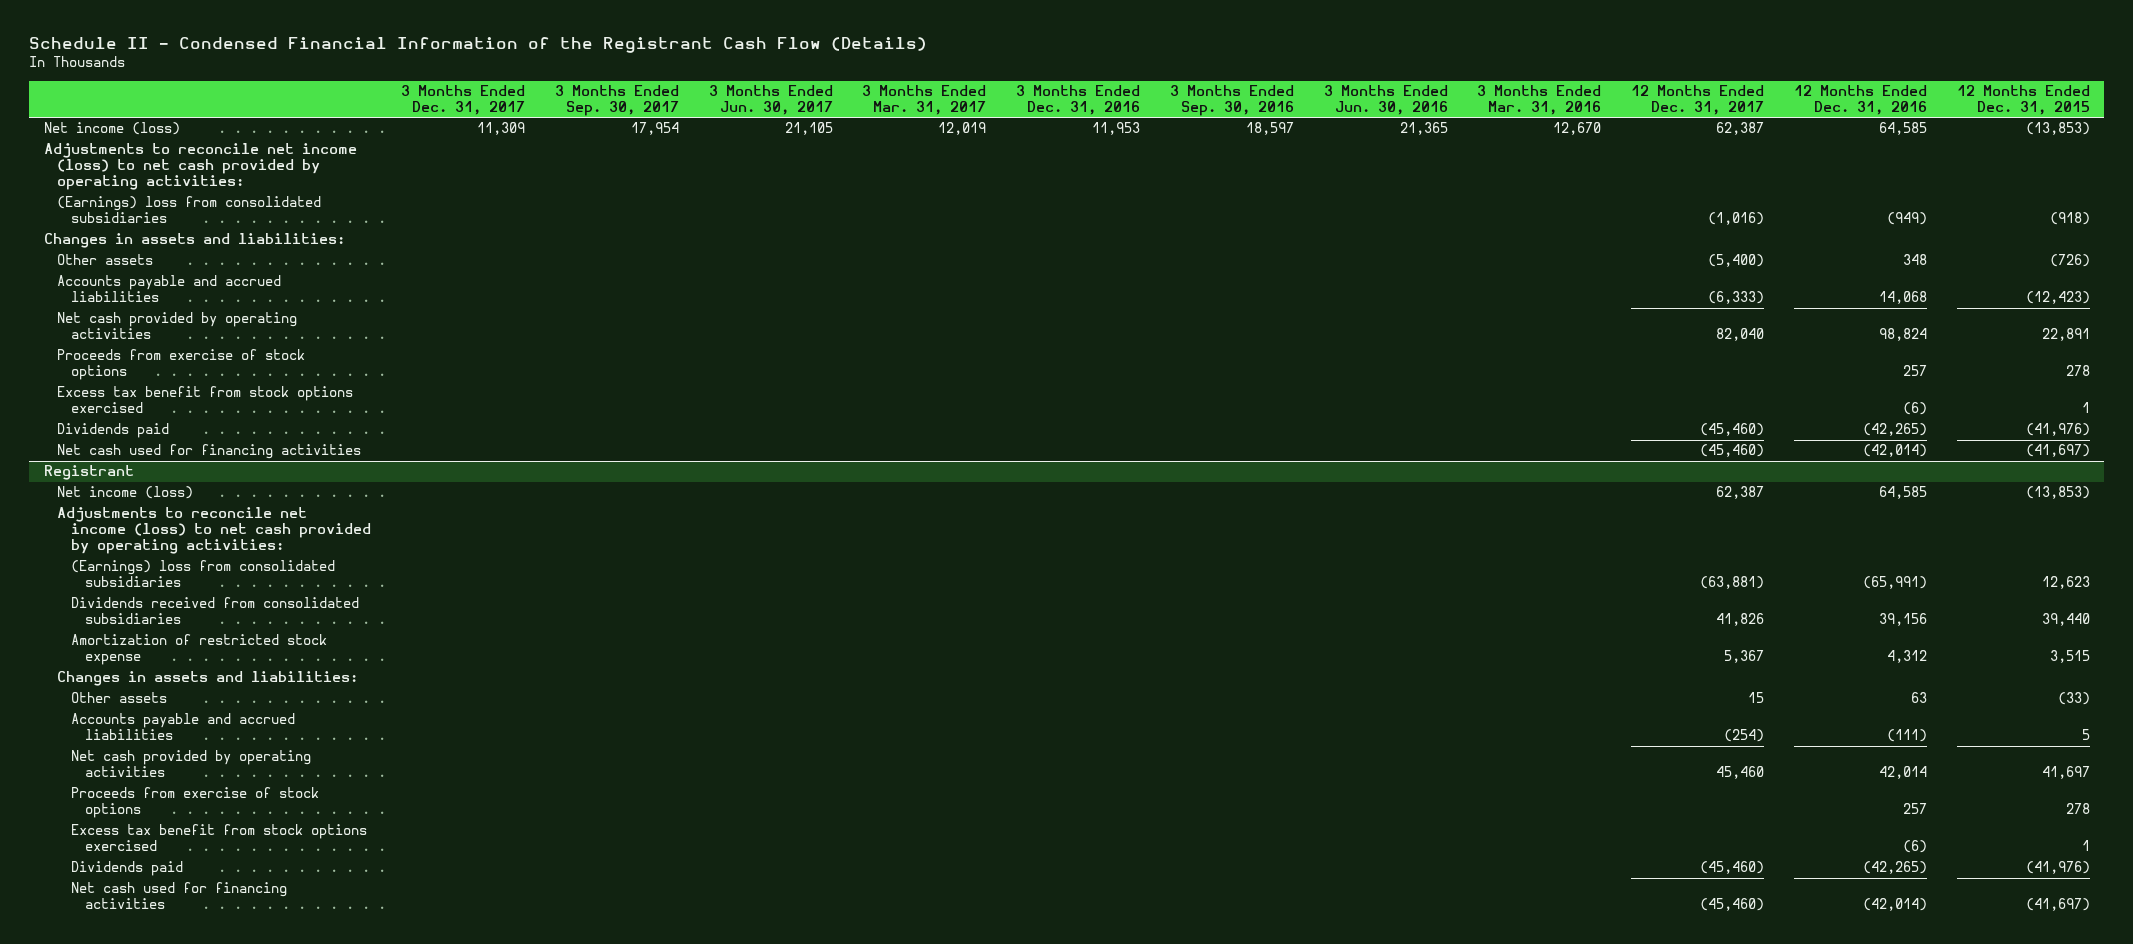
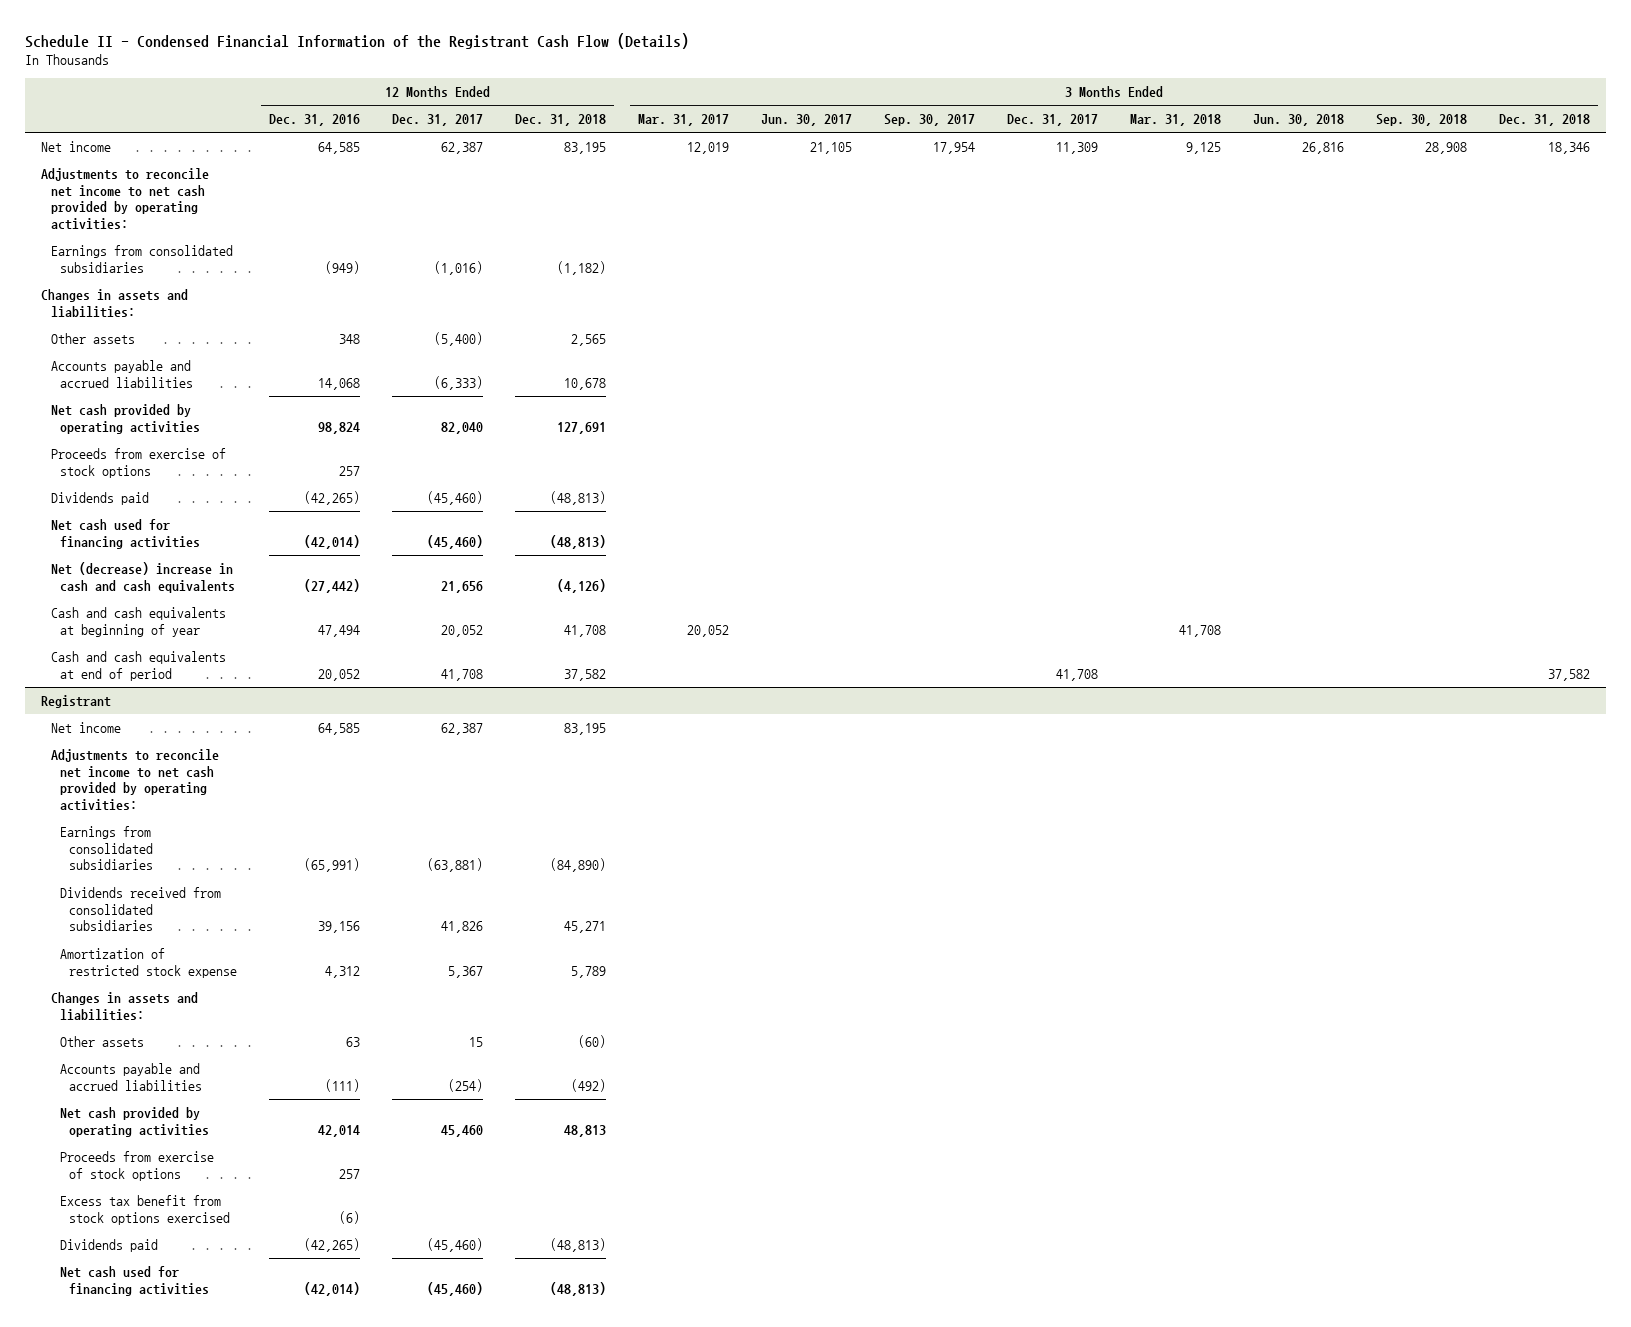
[1016,84,1141,116] 3 Months Ended Dec. 31, 2016 -> none
[1169,84,1294,117] 3 Months Ended Sep. 30, 2016 -> none
[1323,84,1448,116] 3 Months Ended Jun. 30, 2016 -> none
[1477,84,1602,116] 3 Months Ended Mar. 31, 2016 -> none
[1956,84,2090,116] 12 Months Ended Dec. 31, 2015 -> none
none -> [515,114,607,127] Dec. 31, 2018
none -> [1130,114,1222,127] Mar. 31, 2018
none -> [1253,114,1345,127] Jun. 30, 2018
none -> [1376,114,1468,127] Sep. 30, 2018
none -> [1499,114,1591,127] Dec. 31, 2018
[43,122,180,136] Net income (loss) -> [41,141,112,153] Net income
[43,143,357,191] Adjustments to reconcile net income (loss) to net cash provided by operating activities: -> [41,168,210,230] Adjustments to reconcile net income to net cash provided by operating activities:
[57,196,322,224] (Earnings) loss from consolidated subsidiaries -> [50,245,233,273] Earnings from consolidated subsidiaries
[57,386,354,414] Excess tax benefit from stock options exercised -> none
none -> [50,562,235,593] Net (decrease) increase in cash and cash equivalents
none -> [50,607,226,637] Cash and cash equivalents at beginning of year
none -> [50,651,226,681] Cash and cash equivalents at end of period
[57,486,194,500] Net income (loss) -> [50,722,121,734] Net income
[57,507,372,555] Adjustments to reconcile net income (loss) to net cash provided by operating activities: -> [50,749,219,811] Adjustments to reconcile net income to net cash provided by operating activities:
[71,560,336,588] (Earnings) loss from consolidated subsidiaries -> [59,826,154,871] Earnings from consolidated subsidiaries

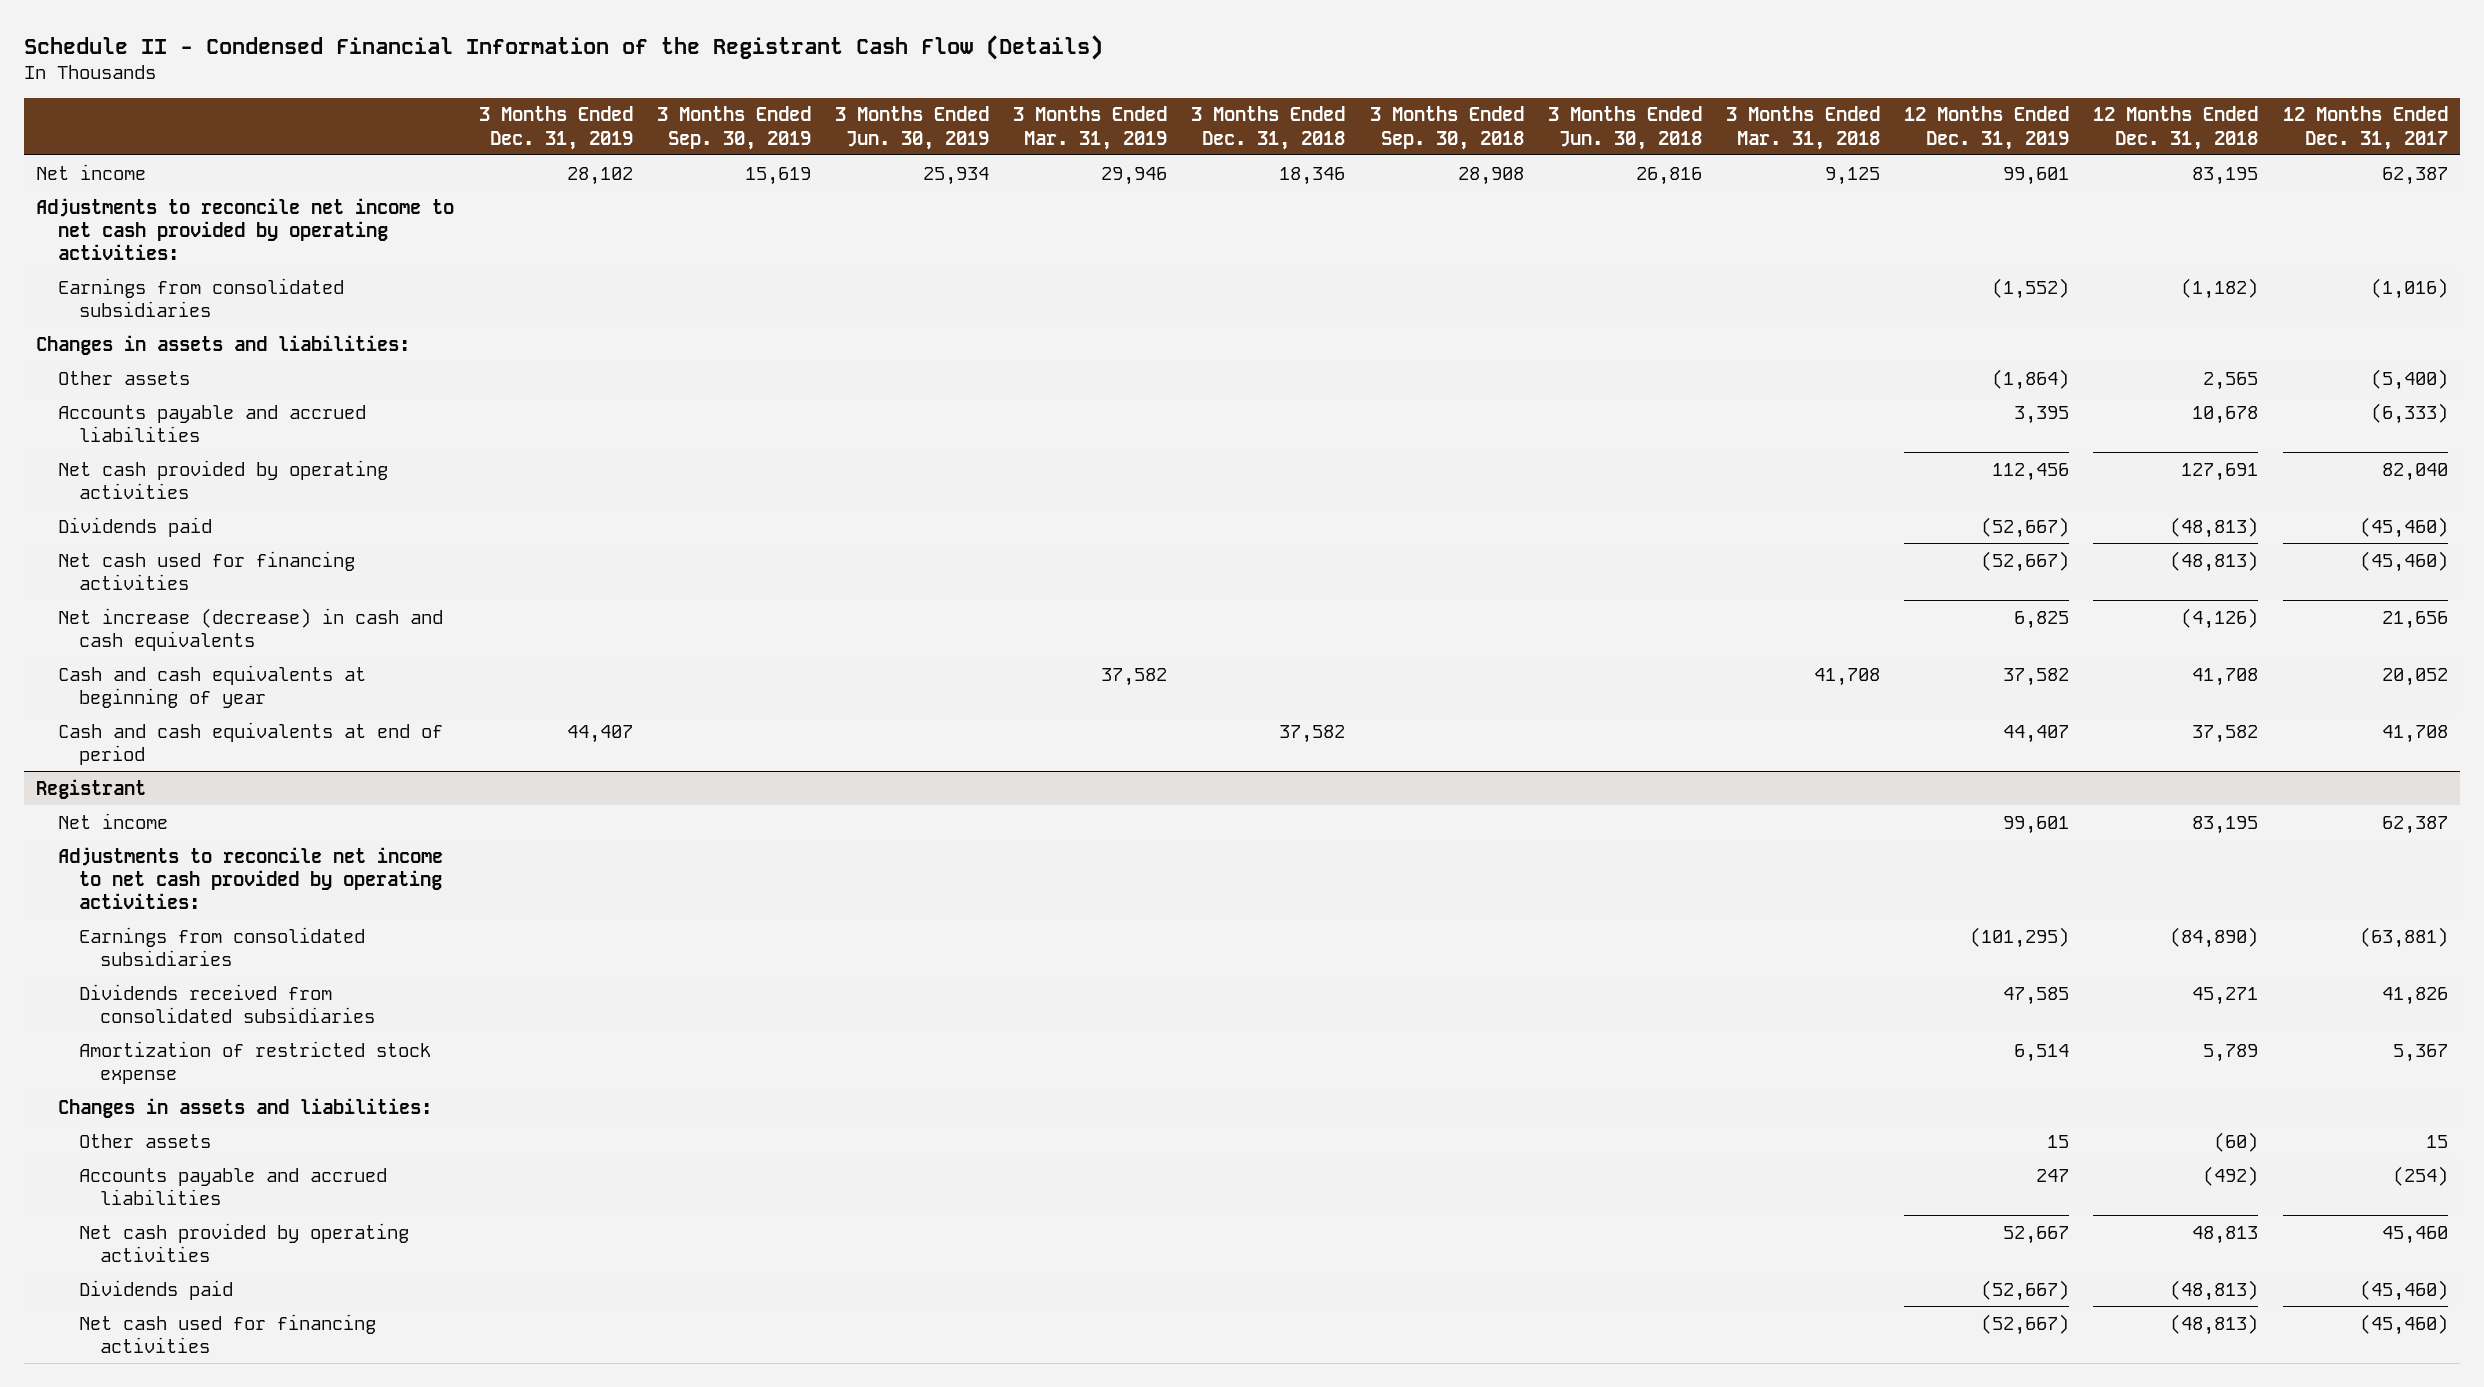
[269,114,361,127] Dec. 31, 2016 -> none
[638,114,730,127] Mar. 31, 2017 -> none
[761,114,853,127] Jun. 30, 2017 -> none
[884,114,976,127] Sep. 30, 2017 -> none
[1007,114,1099,127] Dec. 31, 2017 -> none
none -> [478,106,633,150] 3 Months Ended Dec. 31, 2019
none -> [656,106,811,150] 3 Months Ended Sep. 30, 2019
none -> [834,106,989,150] 3 Months Ended Jun. 30, 2019
none -> [1013,106,1168,150] 3 Months Ended Mar. 31, 2019
none -> [1904,106,2070,150] 12 Months Ended Dec. 31, 2019
[50,448,226,478] Proceeds from exercise of stock options -> none
[50,562,235,593] Net (decrease) increase in cash and cash equivalents -> [57,607,443,651] Net increase (decrease) in cash and cash equivalents
[59,1151,214,1181] Proceeds from exercise of stock options -> none
[59,1195,231,1225] Excess tax benefit from stock options exercised -> none

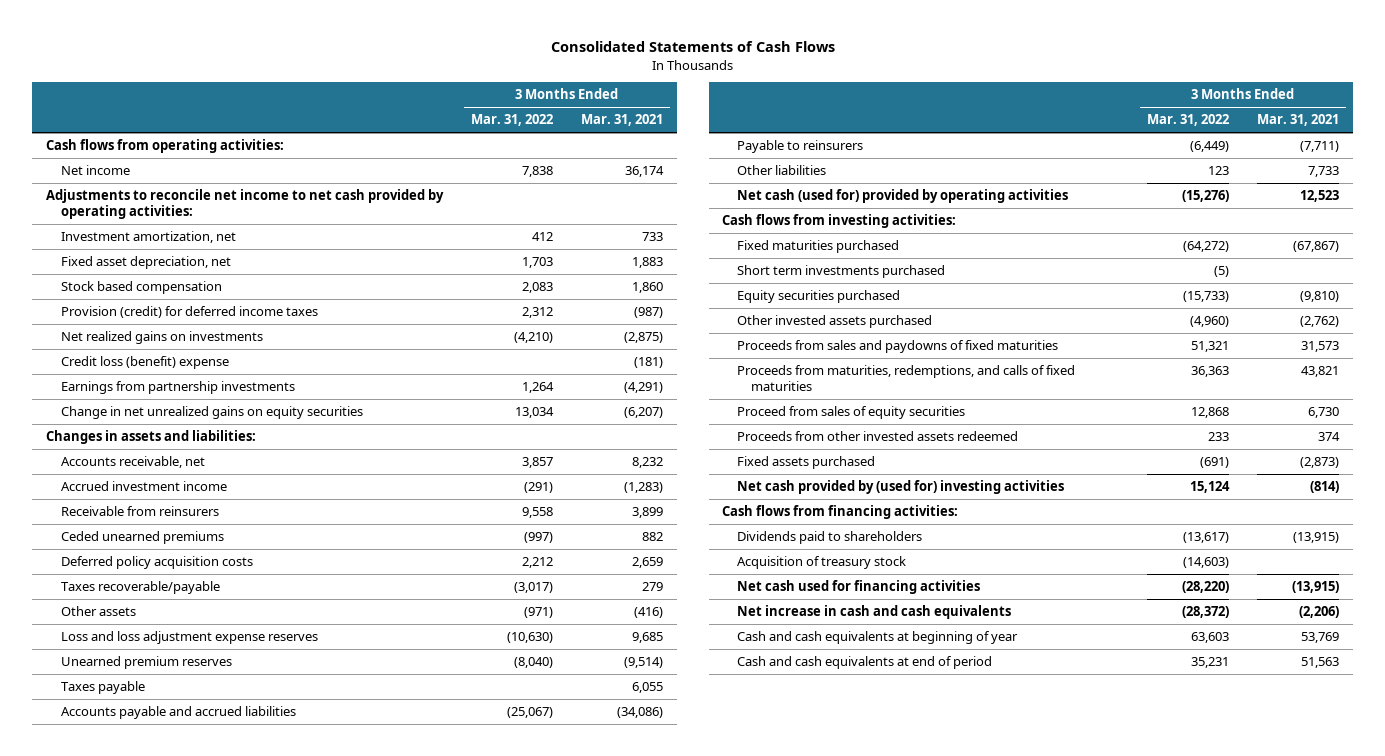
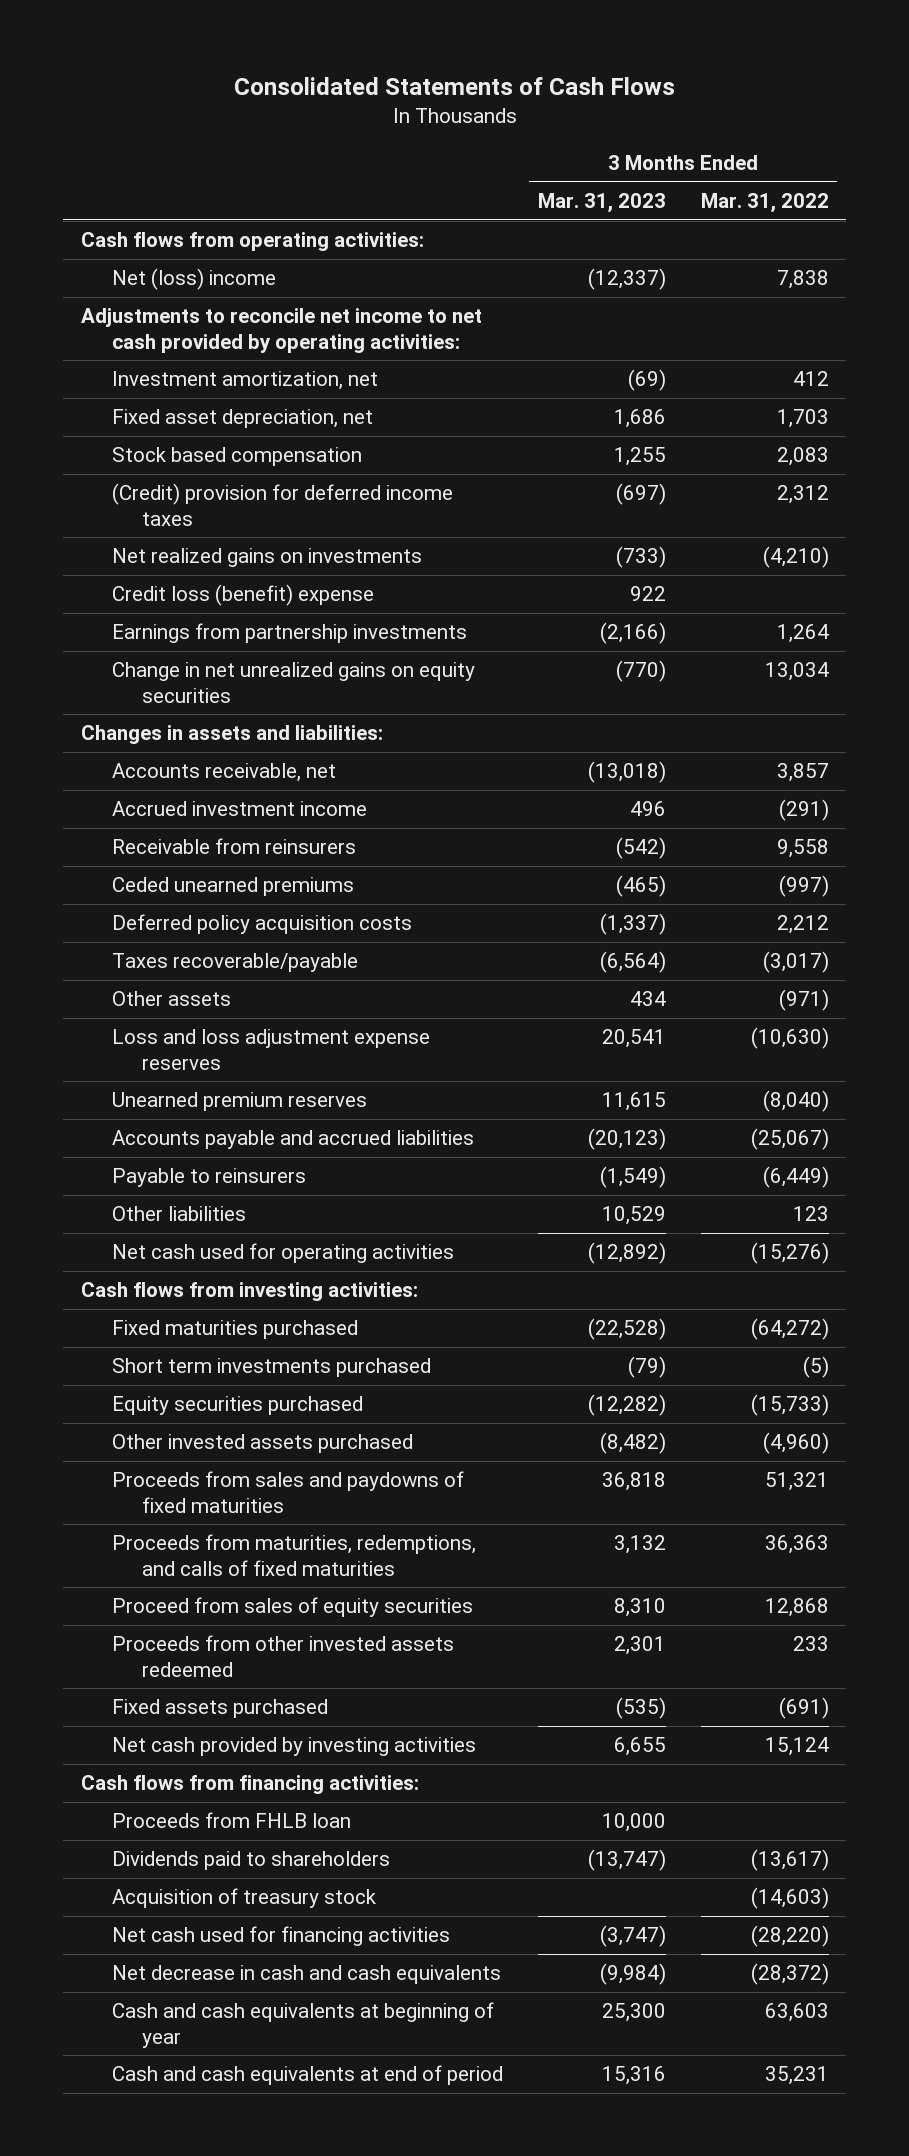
[580,114,663,127] Mar. 31, 2021 -> none
none -> [537,192,666,213] Mar. 31, 2023
[60,165,130,176] Net income -> [111,268,276,291] Net (loss) income
[60,306,318,319] Provision (credit) for deferred income taxes -> [111,483,453,526] (Credit) provision for deferred income taxes
[60,681,145,695] Taxes payable -> none
[736,189,1068,204] Net cash (used for) provided by operating activities -> [111,1243,454,1264] Net cash used for operating activities
[736,480,1064,495] Net cash provided by (used for) investing activities -> [111,1737,476,1757] Net cash provided by investing activities
none -> [111,1812,351,1829] Proceeds from FHLB loan
[736,605,1011,620] Net increase in cash and cash equivalents -> [111,1965,501,1985] Net decrease in cash and cash equivalents

